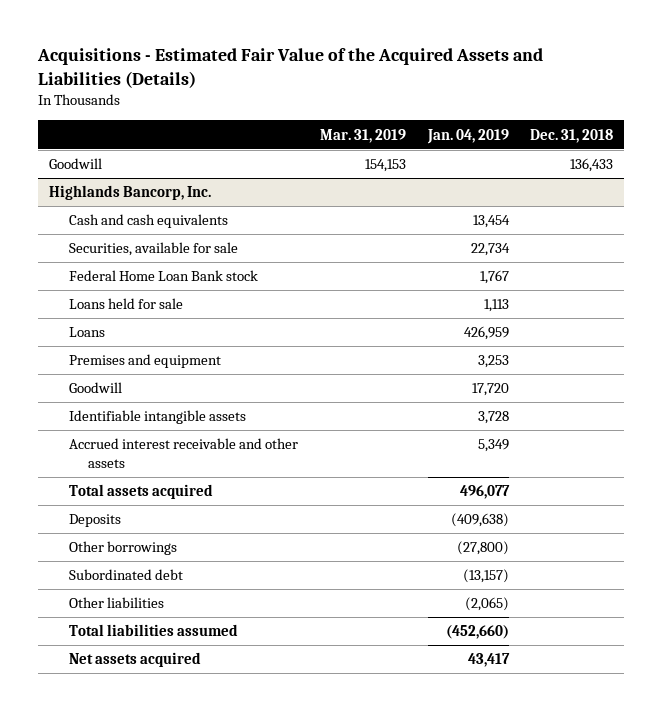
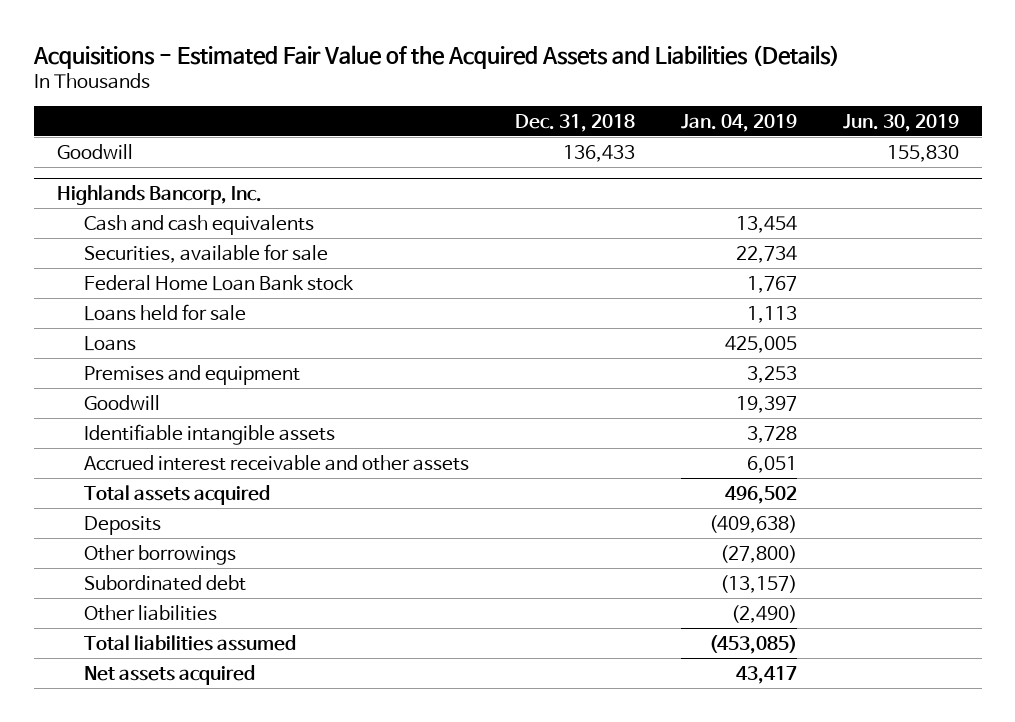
[319,128,406,143] Mar. 31, 2019 -> none
none -> [842,113,959,132] Jun. 30, 2019
[463,326,509,341] 426,959 -> [724,335,797,353] 425,005
[471,383,509,397] 17,720 -> [735,395,797,413] 19,397
[477,439,509,453] 5,349 -> [746,455,797,473] 6,051
[459,485,510,500] 496,077 -> [724,485,797,504] 496,502
[464,597,509,612] (2,065) -> [730,604,797,623] (2,490)
[445,625,509,640] (452,660) -> [708,634,797,654] (453,085)

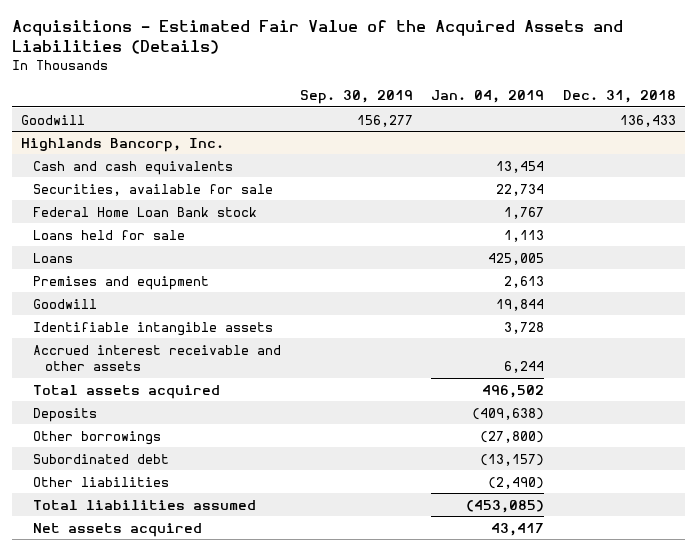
[842,113,959,132] Jun. 30, 2019 -> none
none -> [299,89,413,104] Sep. 30, 2019
[746,365,797,383] 3,253 -> [504,275,545,288] 2,613
[735,395,797,413] 19,397 -> [496,298,545,311] 19,844
[746,455,797,473] 6,051 -> [504,361,545,374] 6,244

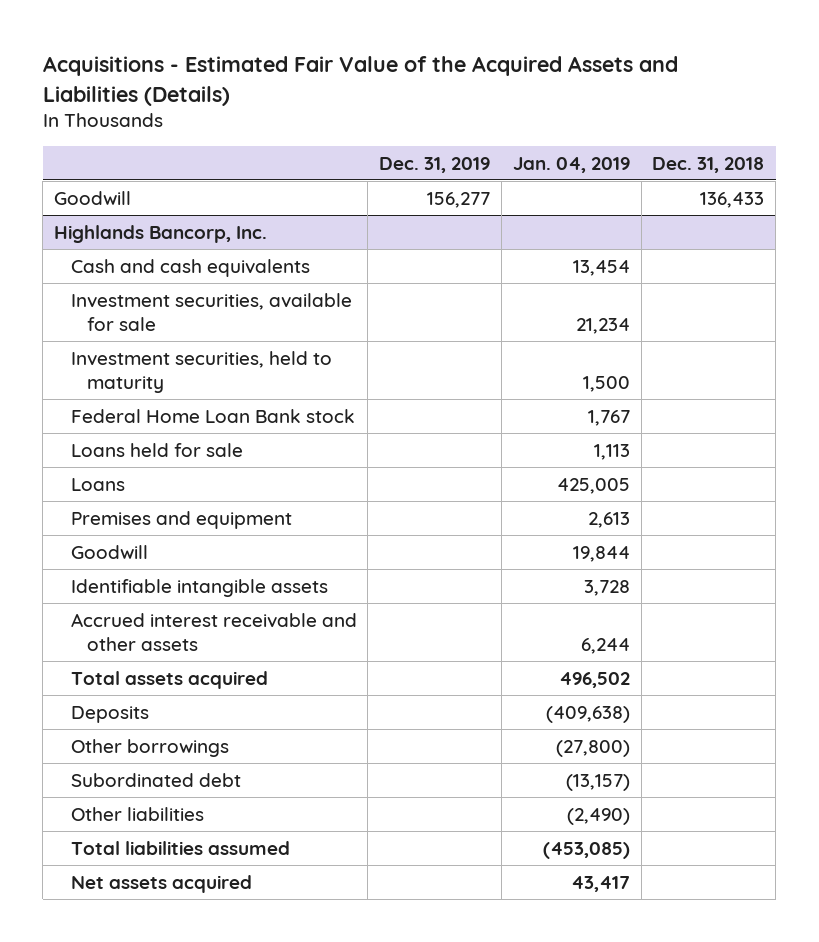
[299,89,413,104] Sep. 30, 2019 -> none
none -> [379,156,491,173] Dec. 31, 2019
[33,183,274,196] Securities, available for sale -> [70,292,352,331] Investment securities, available for sale
[496,183,545,196] 22,734 -> [575,317,630,334] 21,234
none -> [70,350,332,393] Investment securities, held to maturity

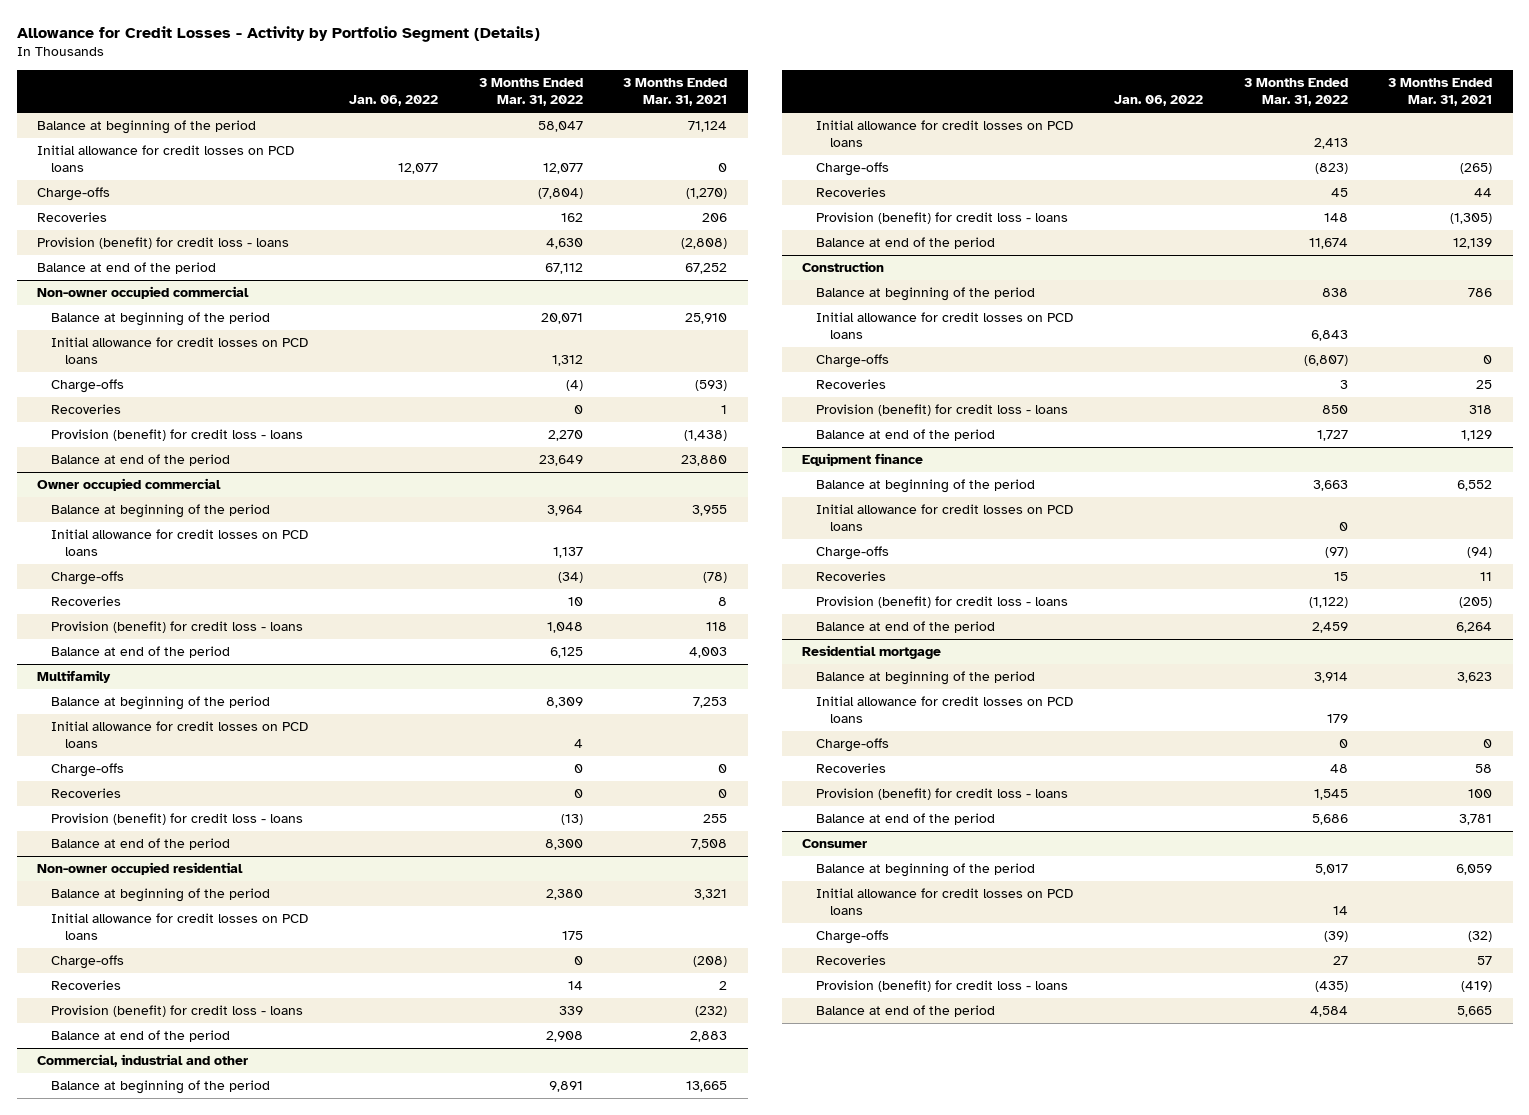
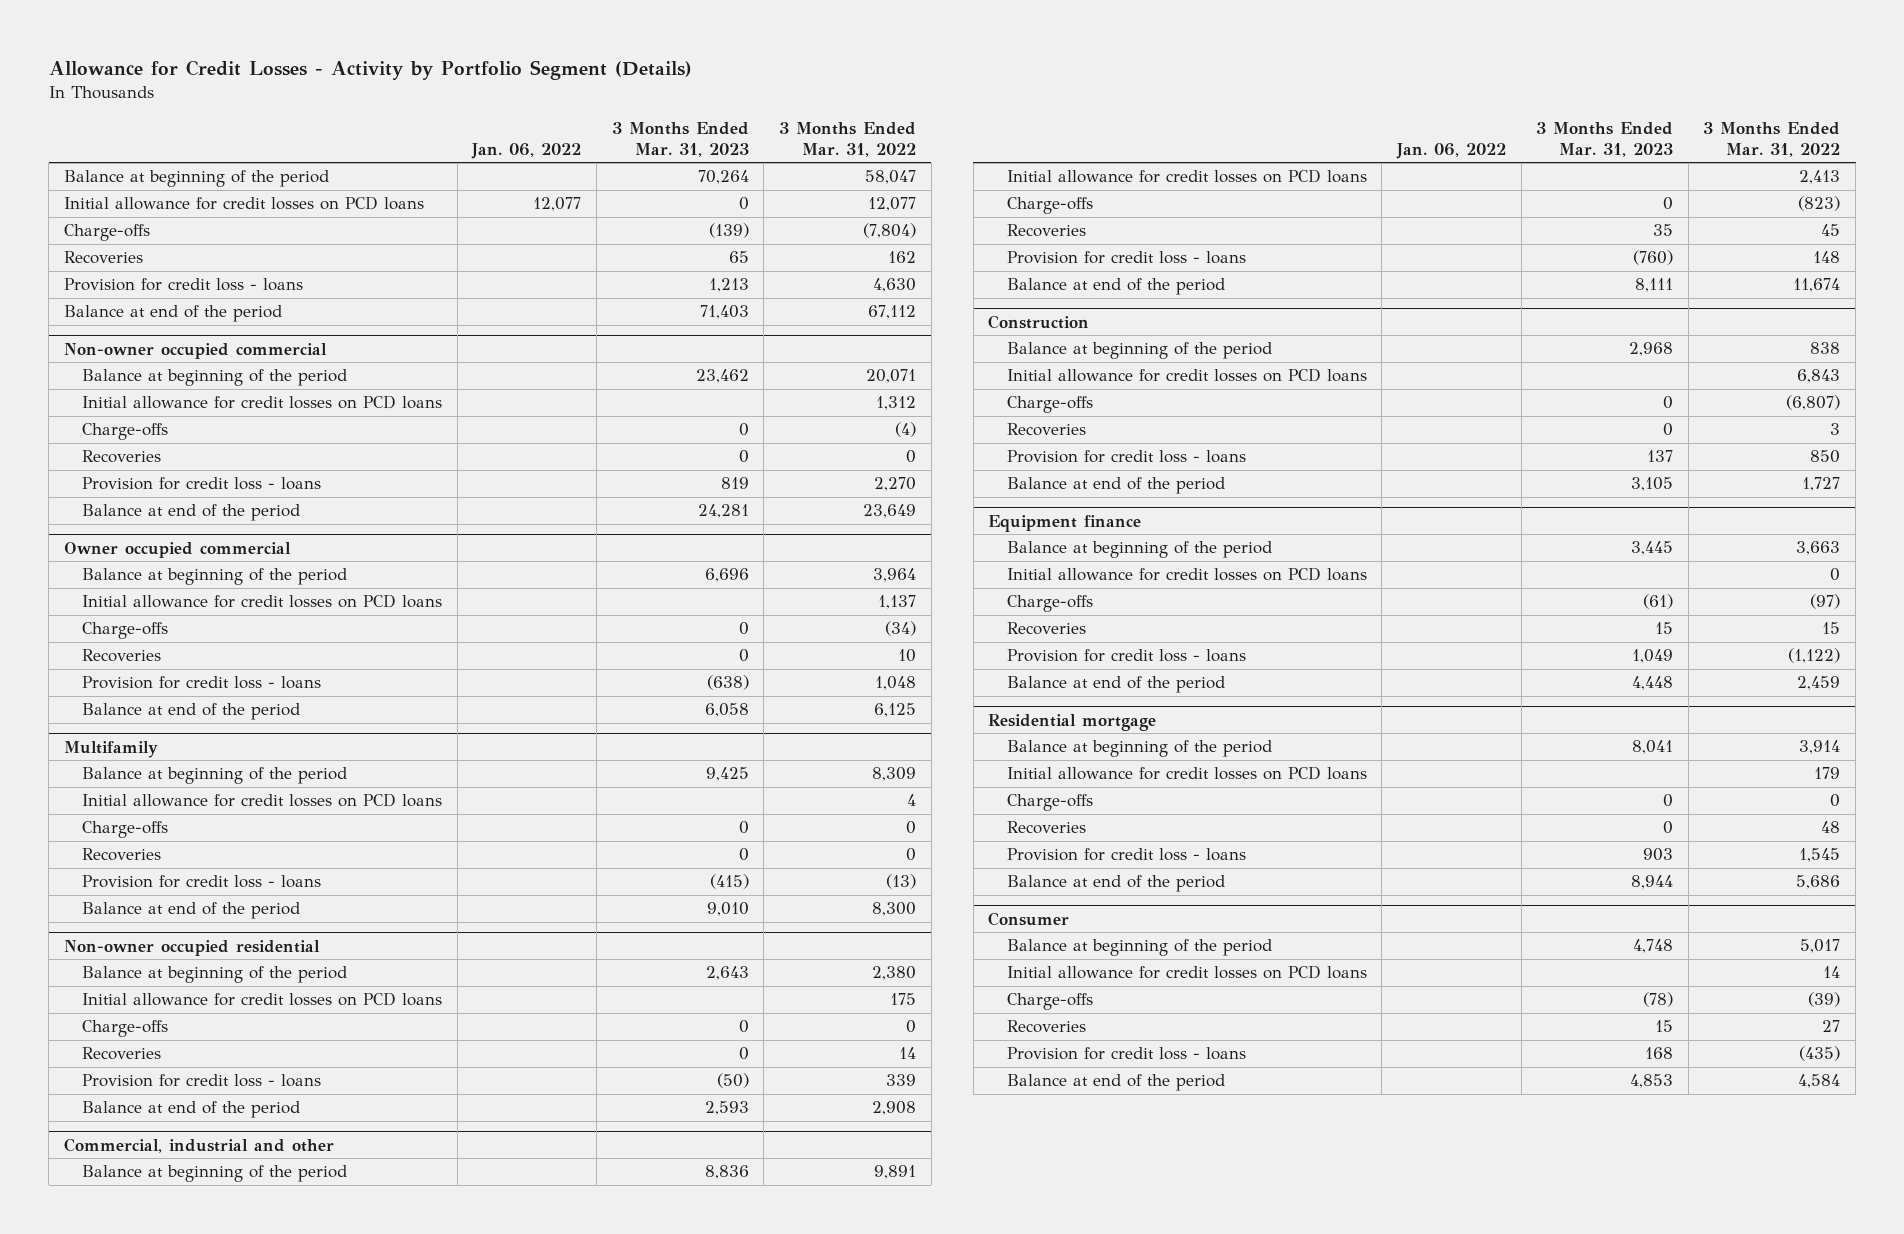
[623,78,728,106] 3 Months Ended Mar. 31, 2021 -> none
none -> [611,122,749,157] 3 Months Ended Mar. 31, 2023
[37,237,290,250] Provision (benefit) for credit loss - loans -> [63,278,303,292] Provision for credit loss - loans
[51,429,304,442] Provision (benefit) for credit loss - loans -> [82,477,322,491] Provision for credit loss - loans
[51,621,304,634] Provision (benefit) for credit loss - loans -> [82,676,322,690] Provision for credit loss - loans
[51,813,304,826] Provision (benefit) for credit loss - loans -> [82,875,322,889] Provision for credit loss - loans
[51,1005,304,1018] Provision (benefit) for credit loss - loans -> [82,1074,322,1088] Provision for credit loss - loans
[816,212,1069,225] Provision (benefit) for credit loss - loans -> [1006,251,1246,265] Provision for credit loss - loans
[816,404,1069,417] Provision (benefit) for credit loss - loans -> [1006,450,1246,464] Provision for credit loss - loans
[816,596,1069,609] Provision (benefit) for credit loss - loans -> [1006,649,1246,663] Provision for credit loss - loans
[816,788,1069,801] Provision (benefit) for credit loss - loans -> [1006,848,1246,862] Provision for credit loss - loans
[816,980,1069,993] Provision (benefit) for credit loss - loans -> [1006,1047,1246,1061] Provision for credit loss - loans

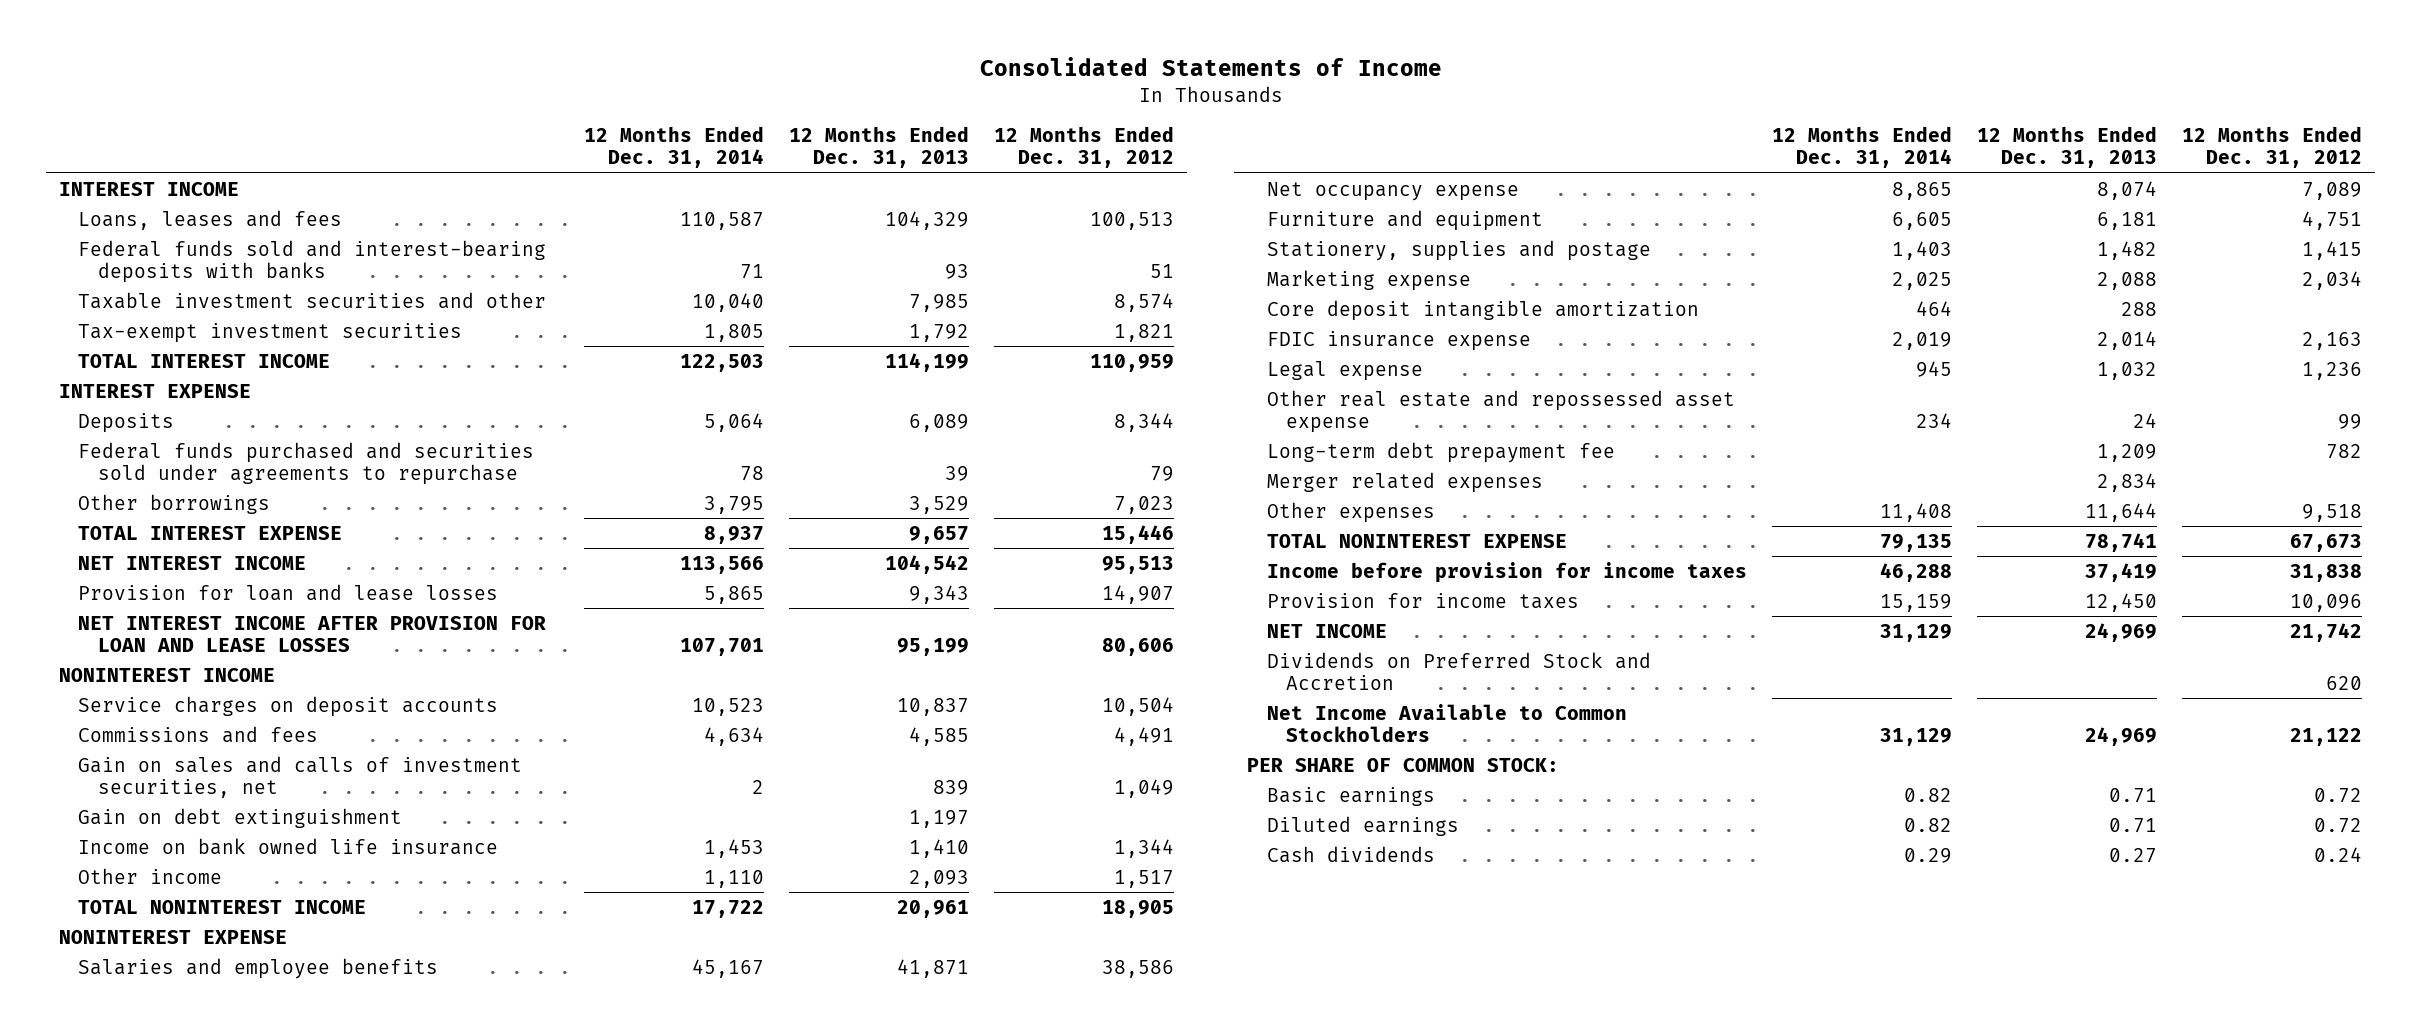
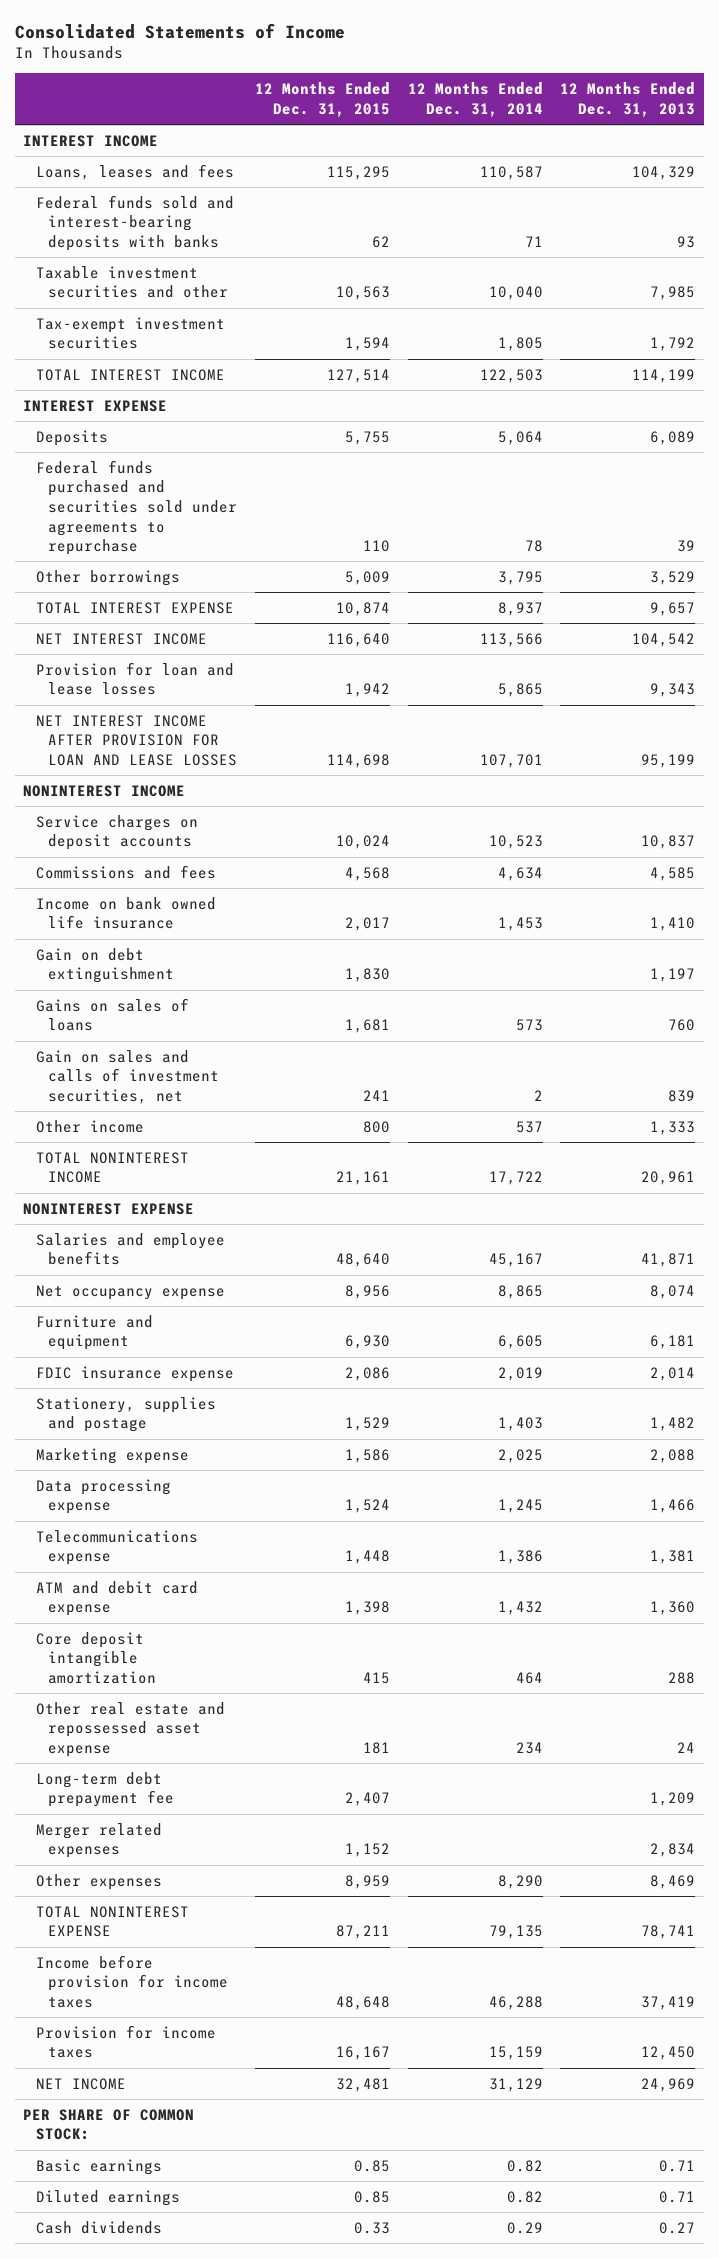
[993,126,1174,169] 12 Months Ended Dec. 31, 2012 -> none
none -> [254,82,390,117] 12 Months Ended Dec. 31, 2015
[78,807,403,828] Gain on debt extinguishment -> [35,947,175,984] Gain on debt extinguishment
none -> [35,997,189,1032] Gains on sales of loans
[78,755,523,798] Gain on sales and calls of investment securities, net -> [35,1049,220,1104] Gain on sales and calls of investment securities, net
[703,869,764,888] 1,110 -> [515,1120,543,1133] 537
[908,869,969,888] 2,093 -> [650,1120,696,1135] 1,333
[1266,330,1531,351] FDIC insurance expense -> [35,1365,234,1382] FDIC insurance expense
none -> [35,1478,171,1515] Data processing expense
none -> [35,1529,198,1566] Telecommunications expense
none -> [35,1580,198,1617] ATM and debit card expense
[1266,360,1423,381] Legal expense -> none
[1879,502,1952,522] 11,408 -> [497,1874,543,1889] 8,290
[2085,502,2158,522] 11,644 -> [650,1874,696,1889] 8,469
[1266,651,1651,690] Dividends on Preferred Stock and Accretion -> none
[1266,703,1627,742] Net Income Available to Common Stockholders -> none

